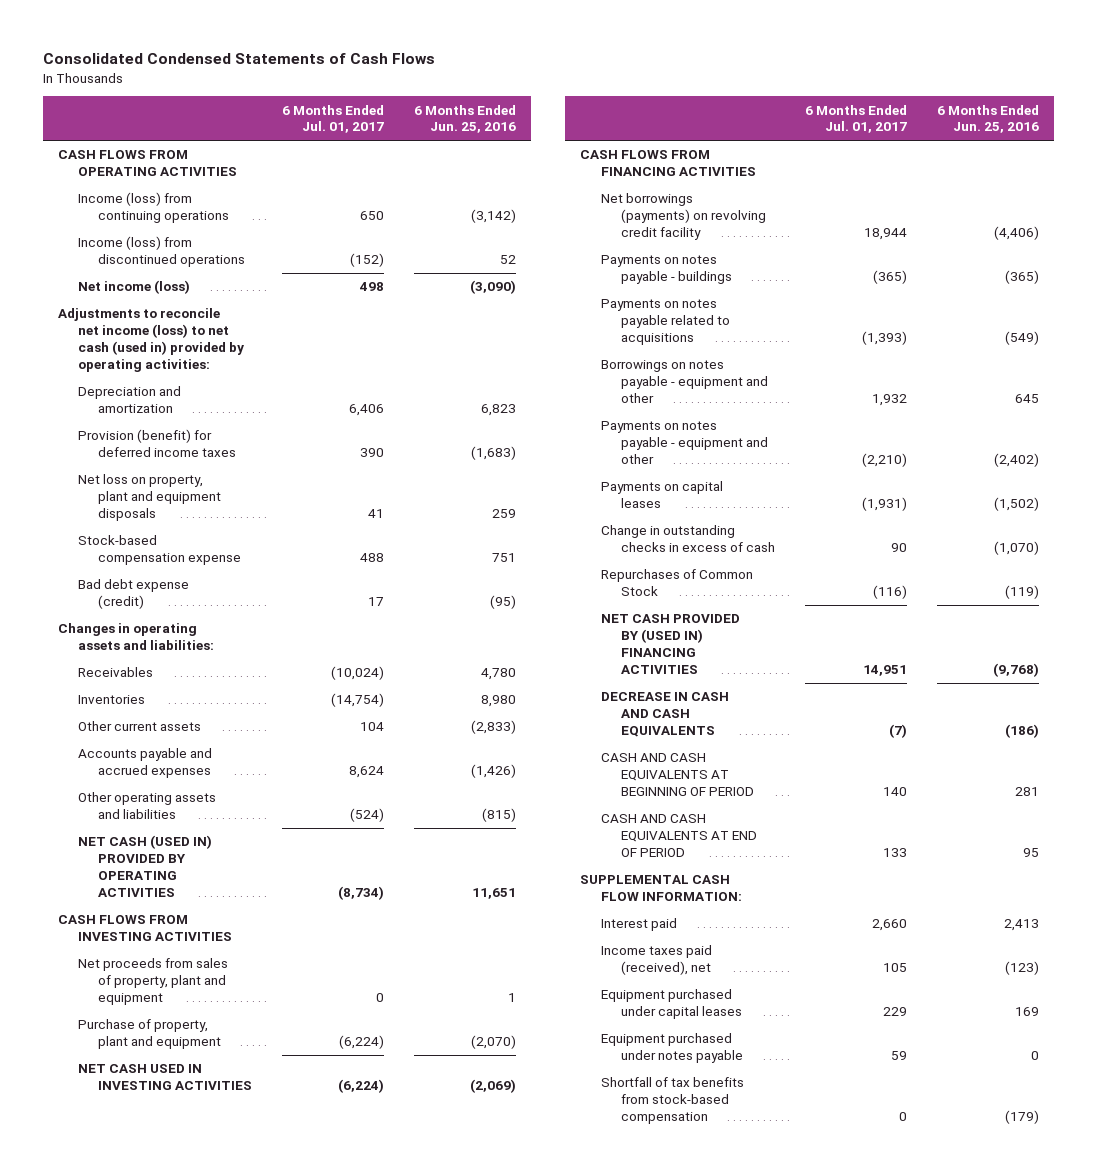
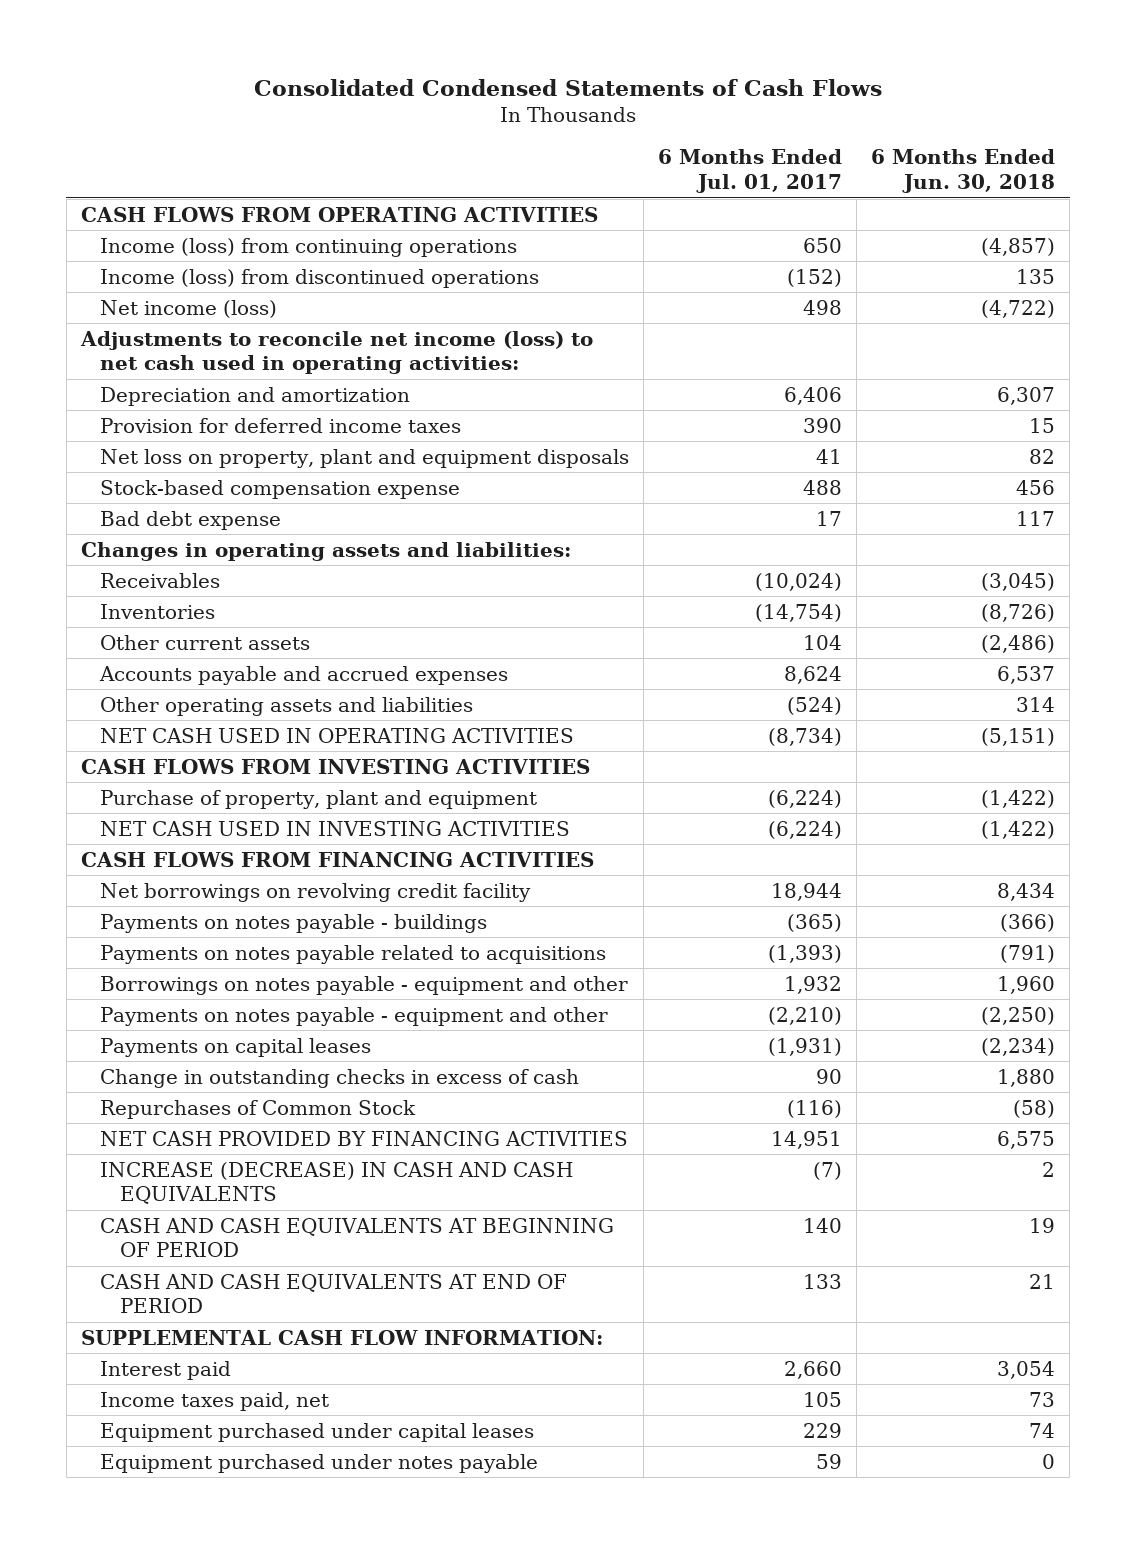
[414,104,517,134] 6 Months Ended Jun. 25, 2016 -> none
none -> [871,149,1056,194] 6 Months Ended Jun. 30, 2018
[57,308,245,373] Adjustments to reconcile net income (loss) to net cash (used in) provided by operating activities: -> [79,330,593,375] Adjustments to reconcile net income (loss) to net cash used in operating activities:
[78,429,237,458] Provision (benefit) for deferred income taxes -> [100,417,462,433] Provision for deferred income taxes
[78,579,190,610] Bad debt expense (credit) -> [100,510,282,530] Bad debt expense
[78,835,213,898] NET CASH (USED IN) PROVIDED BY OPERATING ACTIVITIES -> [100,727,575,743] NET CASH USED IN OPERATING ACTIVITIES
[78,958,229,1006] Net proceeds from sales of property, plant and equipment -> none
[600,193,767,241] Net borrowings (payments) on revolving credit facility -> [100,882,532,902] Net borrowings on revolving credit facility
[600,614,740,675] NET CASH PROVIDED BY (USED IN) FINANCING ACTIVITIES -> [100,1130,629,1146] NET CASH PROVIDED BY FINANCING ACTIVITIES
[600,692,729,738] DECREASE IN CASH AND CASH EQUIVALENTS -> [100,1161,574,1205] INCREASE (DECREASE) IN CASH AND CASH EQUIVALENTS
[600,945,712,976] Income taxes paid (received), net -> [100,1391,330,1411] Income taxes paid, net
[600,1077,744,1125] Shortfall of tax benefits from stock-based compensation -> none

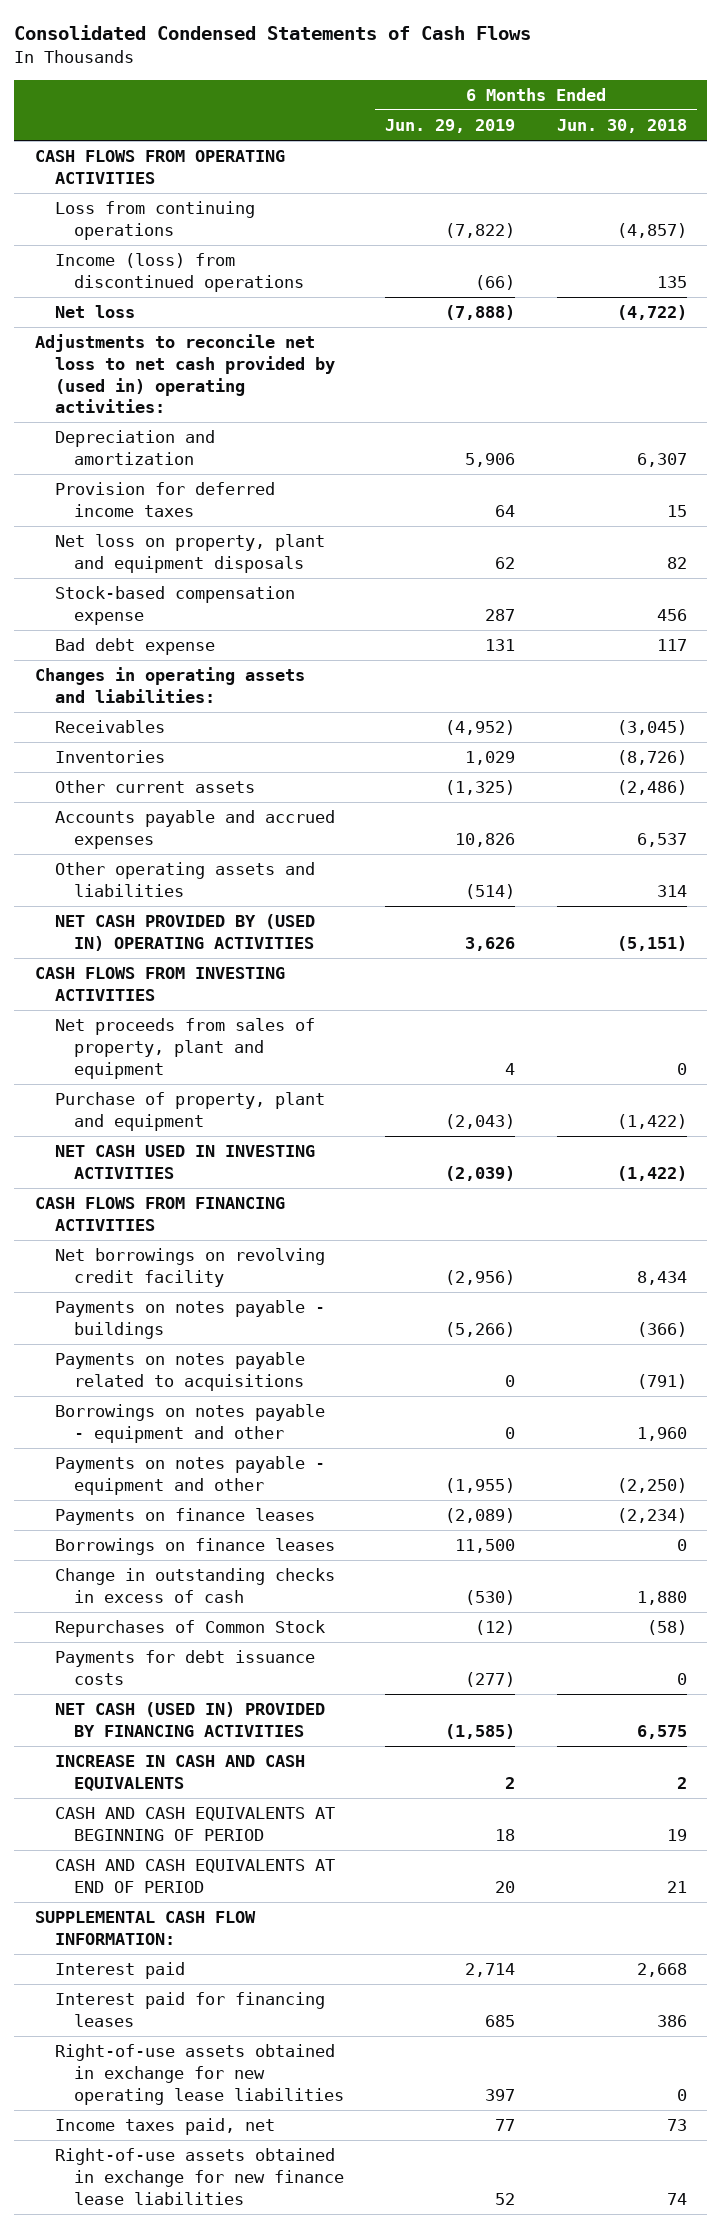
[658,149,843,194] 6 Months Ended Jul. 01, 2017 -> none
none -> [385,119,516,134] Jun. 29, 2019
[100,237,518,257] Income (loss) from continuing operations -> [54,201,255,240] Loss from continuing operations
[100,299,278,318] Net income (loss) -> [54,305,135,319] Net loss
[79,330,593,375] Adjustments to reconcile net income (loss) to net cash used in operating activities: -> [35,334,335,414] Adjustments to reconcile net loss to net cash provided by (used in) operating activities:
[100,727,575,743] NET CASH USED IN OPERATING ACTIVITIES -> [54,914,315,951] NET CASH PROVIDED BY (USED IN) OPERATING ACTIVITIES
none -> [54,1018,315,1079] Net proceeds from sales of property, plant and equipment
[100,1037,372,1057] Payments on capital leases -> [54,1508,315,1526] Payments on finance leases
none -> [54,1538,335,1556] Borrowings on finance leases
none -> [54,1650,315,1685] Payments for debt issuance costs
[100,1130,629,1146] NET CASH PROVIDED BY FINANCING ACTIVITIES -> [54,1702,325,1737] NET CASH (USED IN) PROVIDED BY FINANCING ACTIVITIES
[100,1161,574,1205] INCREASE (DECREASE) IN CASH AND CASH EQUIVALENTS -> [54,1755,305,1791] INCREASE IN CASH AND CASH EQUIVALENTS
[997,1360,1056,1379] 3,054 -> [636,1963,687,1978] 2,668
none -> [54,1992,325,2027] Interest paid for financing leases
none -> [54,2044,344,2105] Right-of-use assets obtained in exchange for new operating lease liabilities
[100,1422,535,1442] Equipment purchased under capital leases -> none
[100,1453,539,1473] Equipment purchased under notes payable -> none
none -> [54,2148,344,2205] Right-of-use assets obtained in exchange for new finance lease liabilities

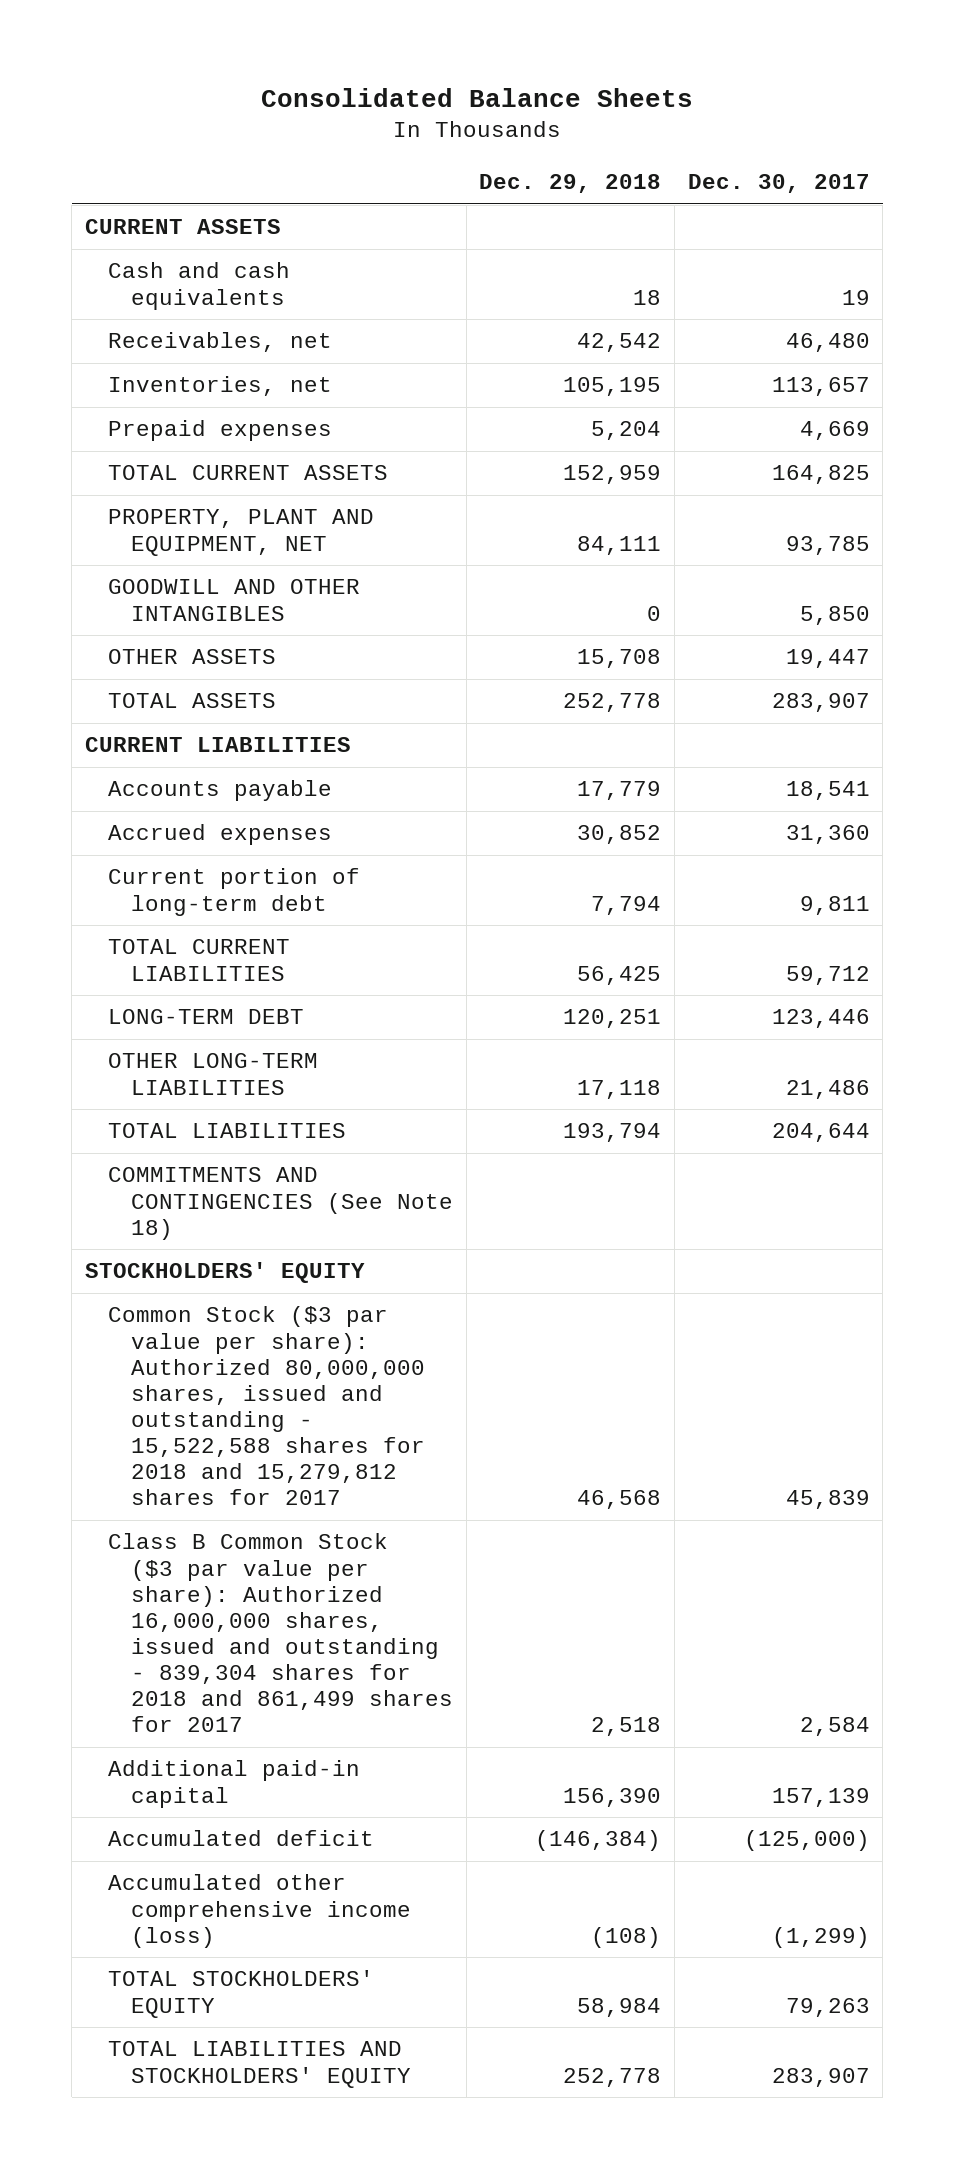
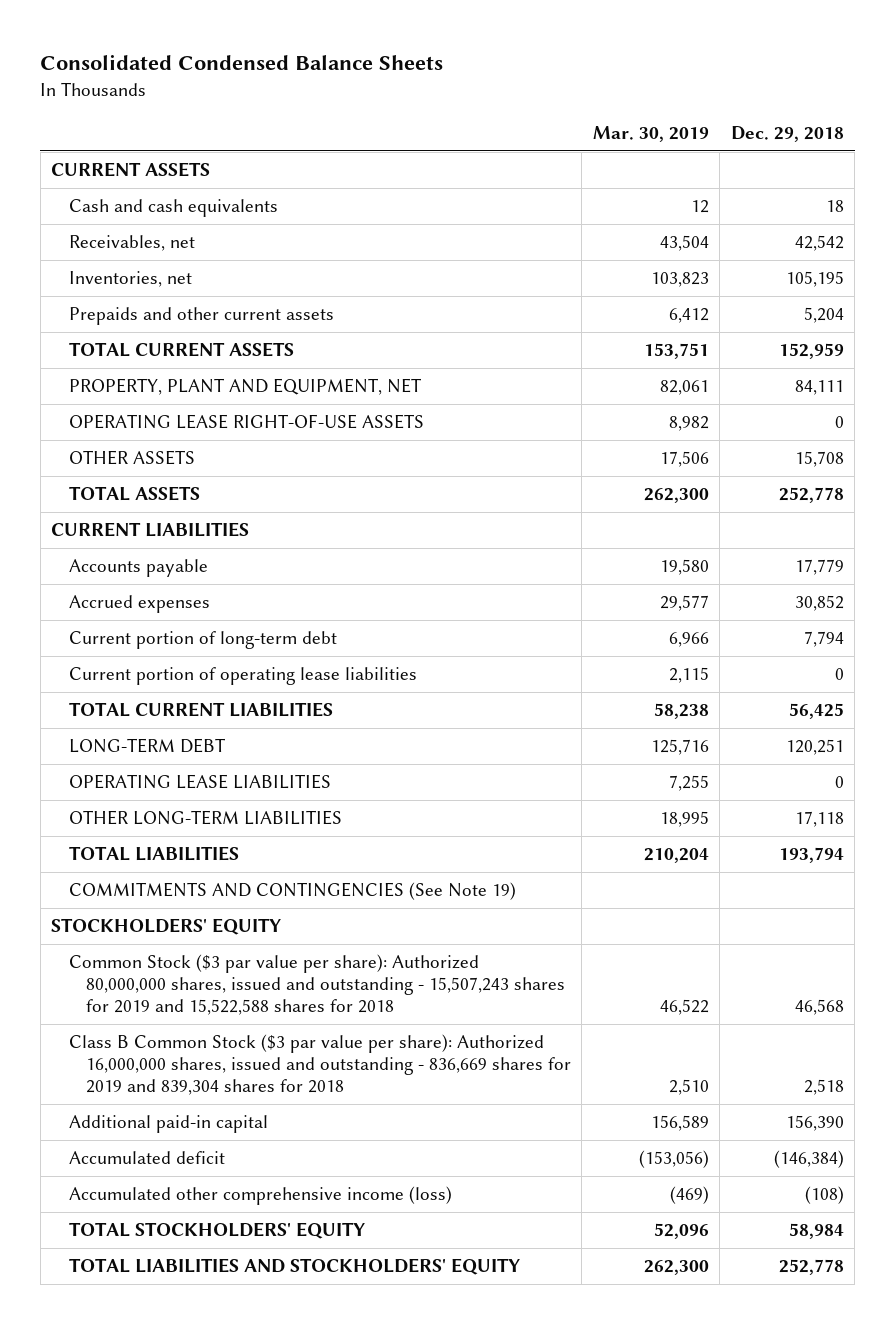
[261,87,694,107] Consolidated Balance Sheets -> [40,53,444,70] Consolidated Condensed Balance Sheets
[687,174,870,194] Dec. 30, 2017 -> none
none -> [592,125,709,142] Mar. 30, 2019
[108,420,333,442] Prepaid expenses -> [68,307,334,326] Prepaids and other current assets
[108,579,361,621] GOODWILL AND OTHER INTANGIBLES -> none
none -> [68,414,424,430] OPERATING LEASE RIGHT-OF-USE ASSETS
none -> [68,667,417,686] Current portion of operating lease liabilities
none -> [68,774,331,790] OPERATING LEASE LIABILITIES
[108,1167,454,1240] COMMITMENTS AND CONTINGENCIES (See Note 18) -> [68,882,516,901] COMMITMENTS AND CONTINGENCIES (See Note 19)
[108,1306,426,1506] Common Stock ($3 par value per share): Authorized 80,000,000 shares, issued and outstanding - 15,522,588 shares for 2018 and 15,279,812 shares for 2017 -> [68,954,565,1016] Common Stock ($3 par value per share): Authorized 80,000,000 shares, issued and outstanding - 15,507,243 shares for 2019 and 15,522,588 shares for 2018
[108,1533,454,1733] Class B Common Stock ($3 par value per share): Authorized 16,000,000 shares, issued and outstanding - 839,304 shares for 2018 and 861,499 shares for 2017 -> [68,1034,571,1096] Class B Common Stock ($3 par value per share): Authorized 16,000,000 shares, issued and outstanding - 836,669 shares for 2019 and 839,304 shares for 2018

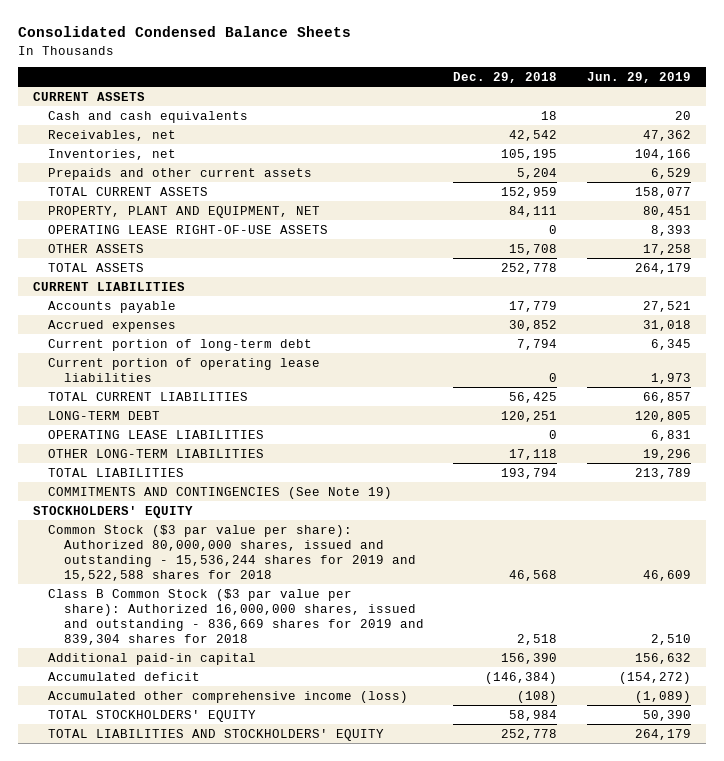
[592,125,709,142] Mar. 30, 2019 -> none
none -> [587,72,692,84] Jun. 29, 2019
[68,954,565,1016] Common Stock ($3 par value per share): Authorized 80,000,000 shares, issued and outstanding - 15,507,243 shares for 2019 and 15,522,588 shares for 2018 -> [48,524,416,581] Common Stock ($3 par value per share): Authorized 80,000,000 shares, issued and outstanding - 15,536,244 shares for 2019 and 15,522,588 shares for 2018

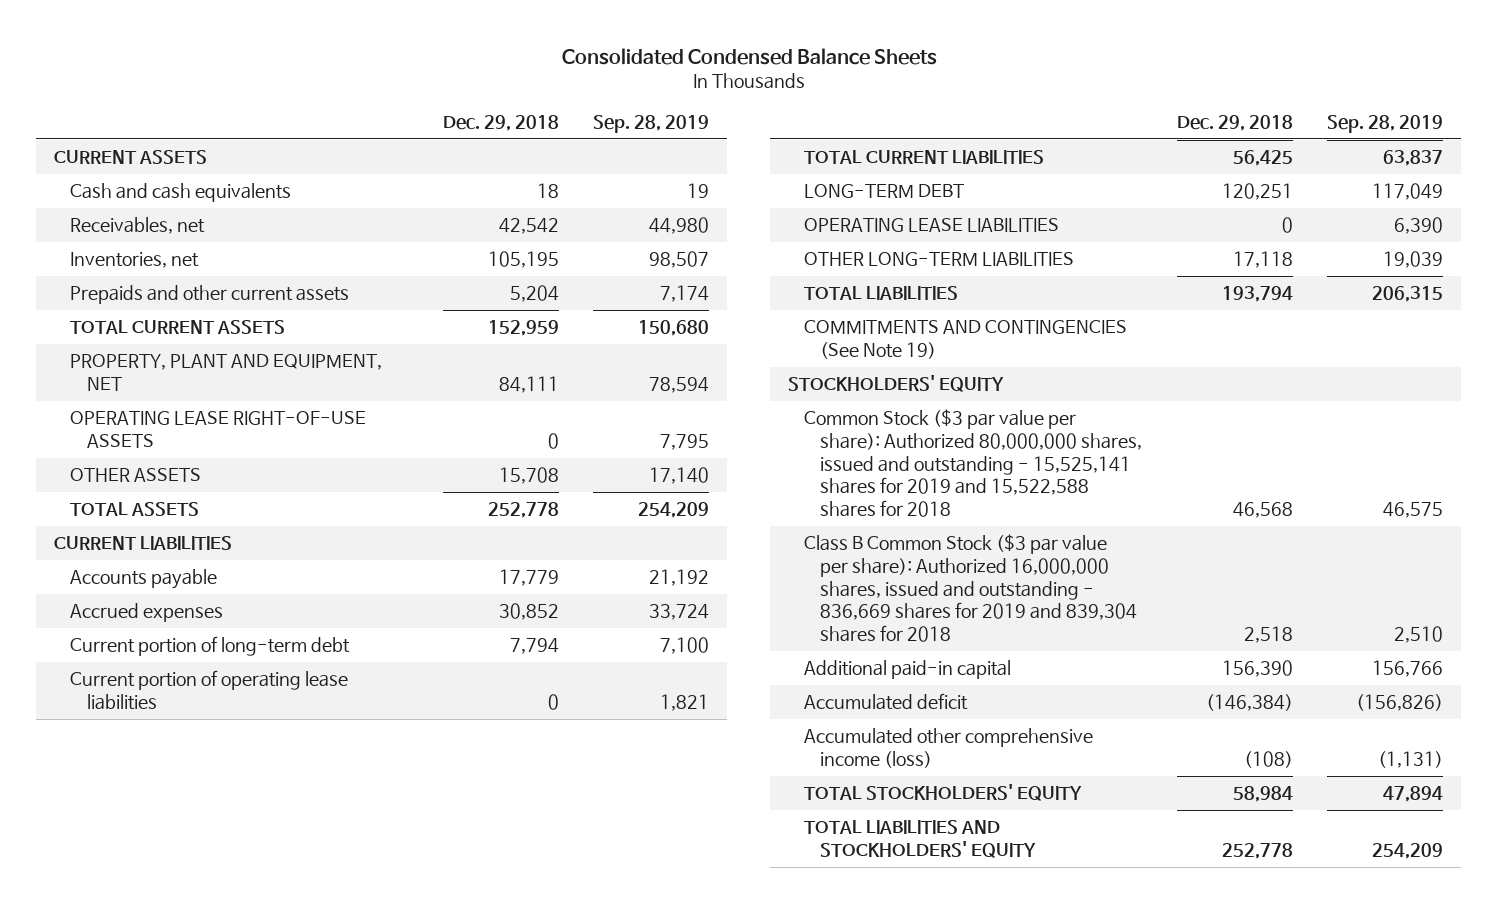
[587,72,692,84] Jun. 29, 2019 -> none
none -> [593,114,710,133] Sep. 28, 2019
[48,524,416,581] Common Stock ($3 par value per share): Authorized 80,000,000 shares, issued and outstanding - 15,536,244 shares for 2019 and 15,522,588 shares for 2018 -> [803,409,1143,517] Common Stock ($3 par value per share): Authorized 80,000,000 shares, issued and outstanding - 15,525,141 shares for 2019 and 15,522,588 shares for 2018

